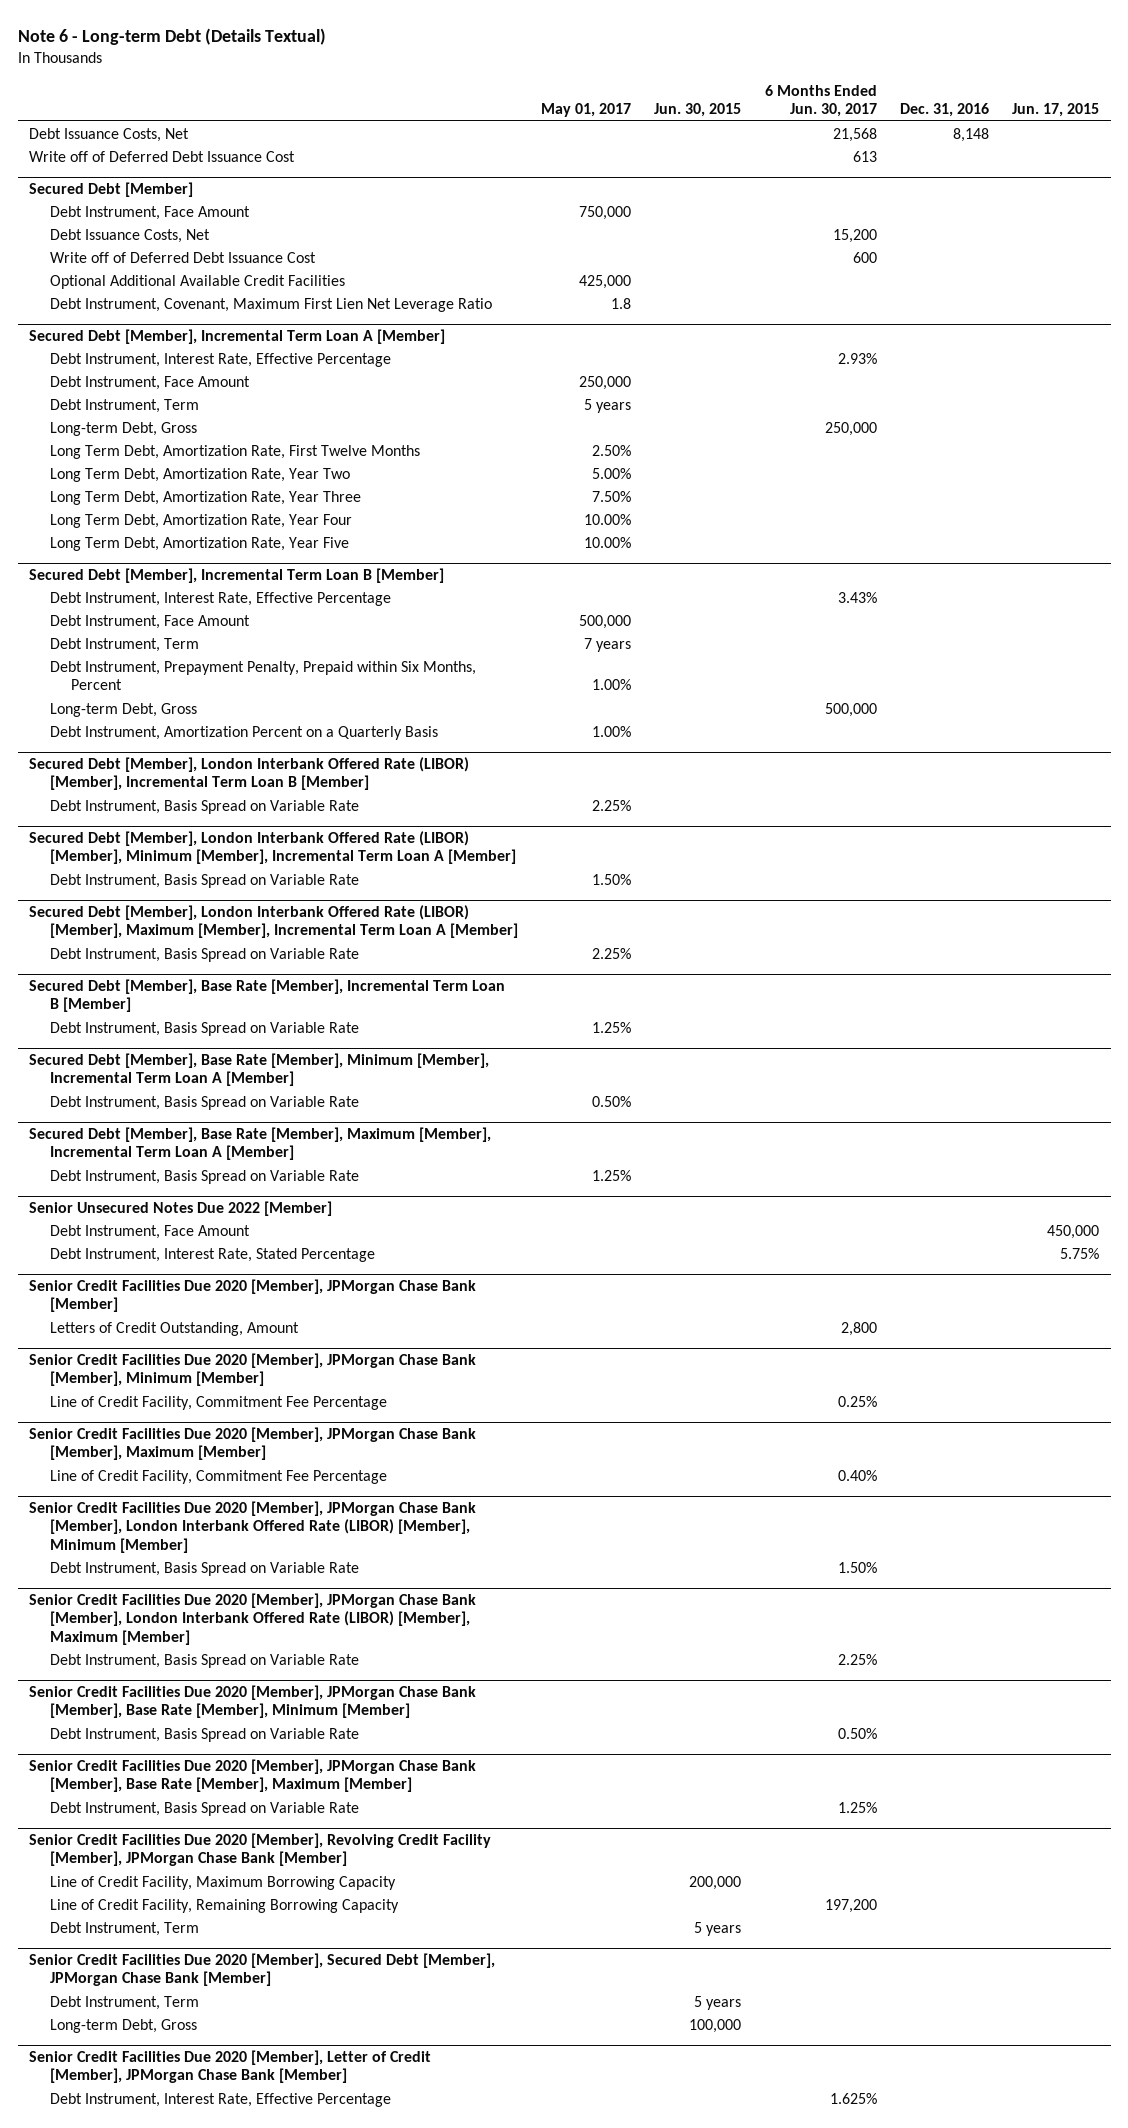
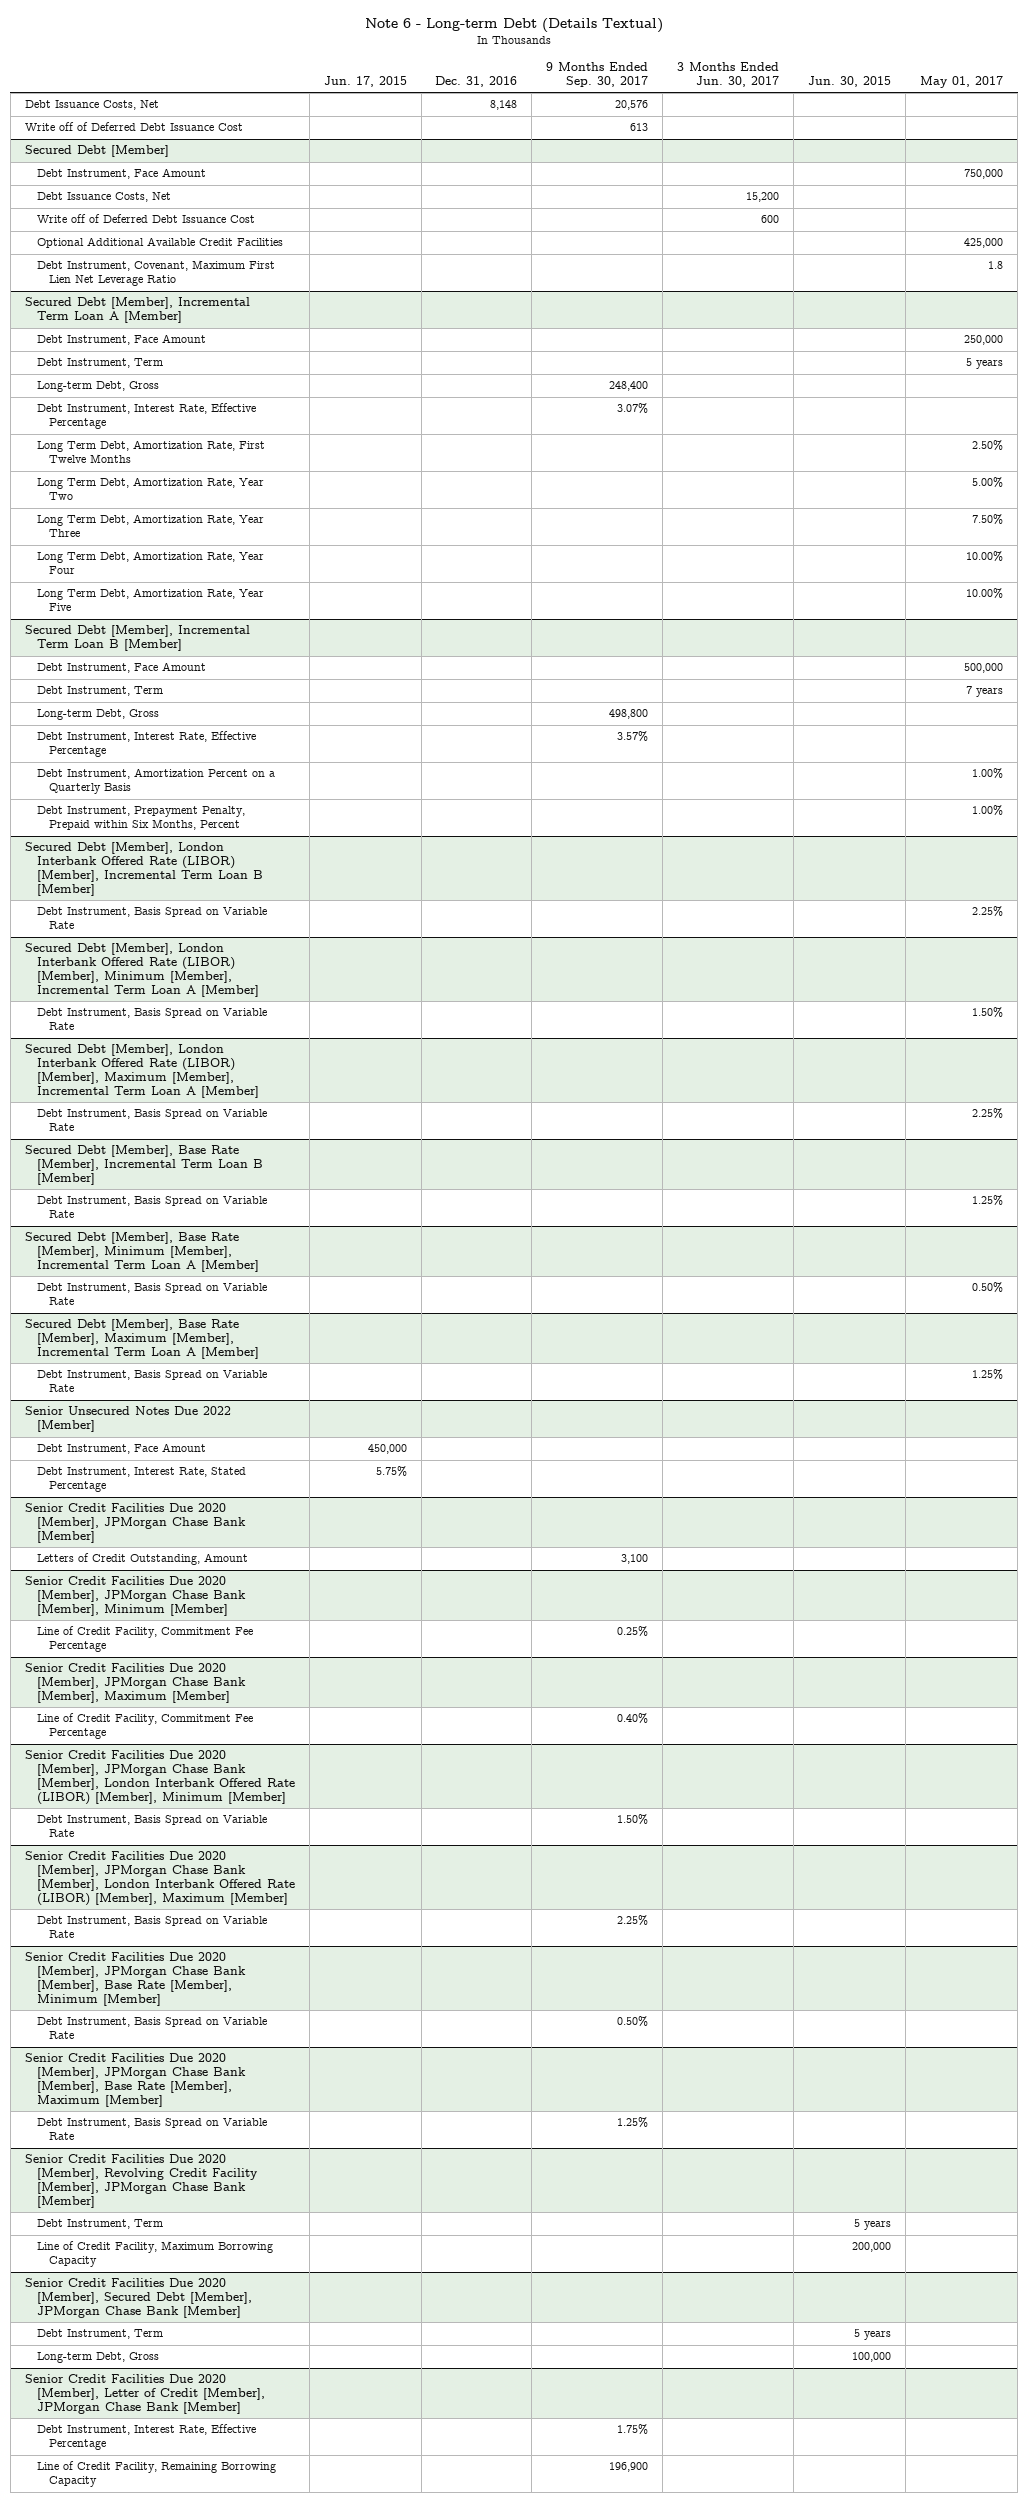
[764,84,877,118] 6 Months Ended Jun. 30, 2017 -> none
none -> [546,61,649,87] 9 Months Ended Sep. 30, 2017
none -> [677,61,780,87] 3 Months Ended Jun. 30, 2017
[50,352,392,367] Debt Instrument, Interest Rate, Effective Percentage -> [36,403,256,430] Debt Instrument, Interest Rate, Effective Percentage
[50,591,392,606] Debt Instrument, Interest Rate, Effective Percentage -> [36,731,256,758] Debt Instrument, Interest Rate, Effective Percentage
[50,660,477,691] Debt Instrument, Prepayment Penalty, Prepaid within Six Months, Percent -> [36,806,245,831] Debt Instrument, Prepayment Penalty, Prepaid within Six Months, Percent
[50,1898,400,1913] Line of Credit Facility, Remaining Borrowing Capacity -> none
[50,1875,397,1890] Line of Credit Facility, Maximum Borrowing Capacity -> [36,2241,273,2268] Line of Credit Facility, Maximum Borrowing Capacity
none -> [36,2461,276,2488] Line of Credit Facility, Remaining Borrowing Capacity

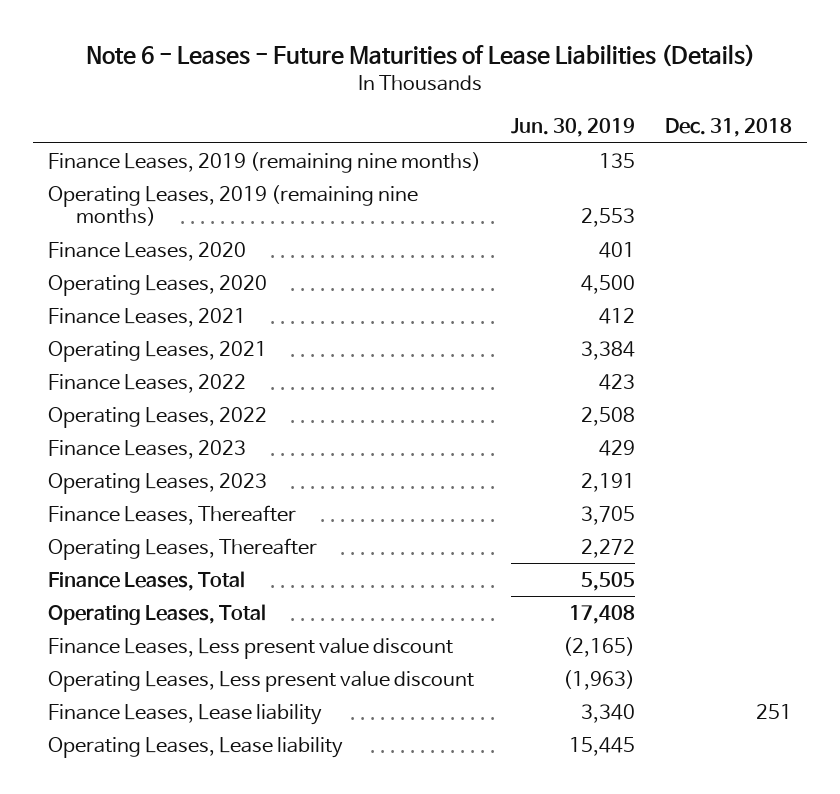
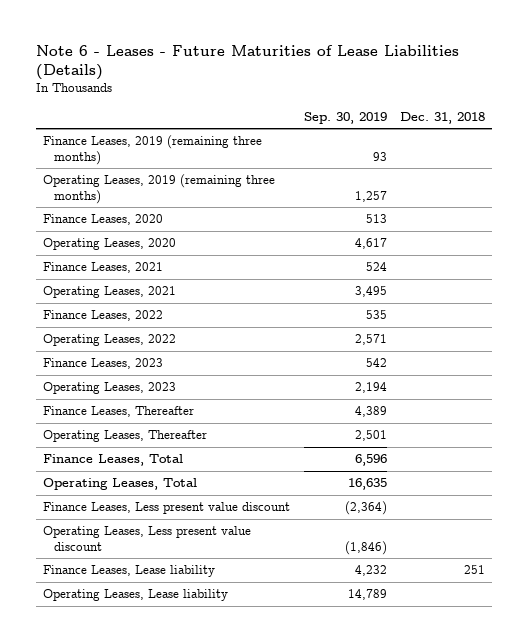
[511,117,636,137] Jun. 30, 2019 -> none
none -> [303,111,387,124] Sep. 30, 2019
[48,151,482,173] Finance Leases, 2019 (remaining nine months) -> [42,135,262,165] Finance Leases, 2019 (remaining three months)
[48,184,419,227] Operating Leases, 2019 (remaining nine months) -> [42,174,275,204] Operating Leases, 2019 (remaining three months)

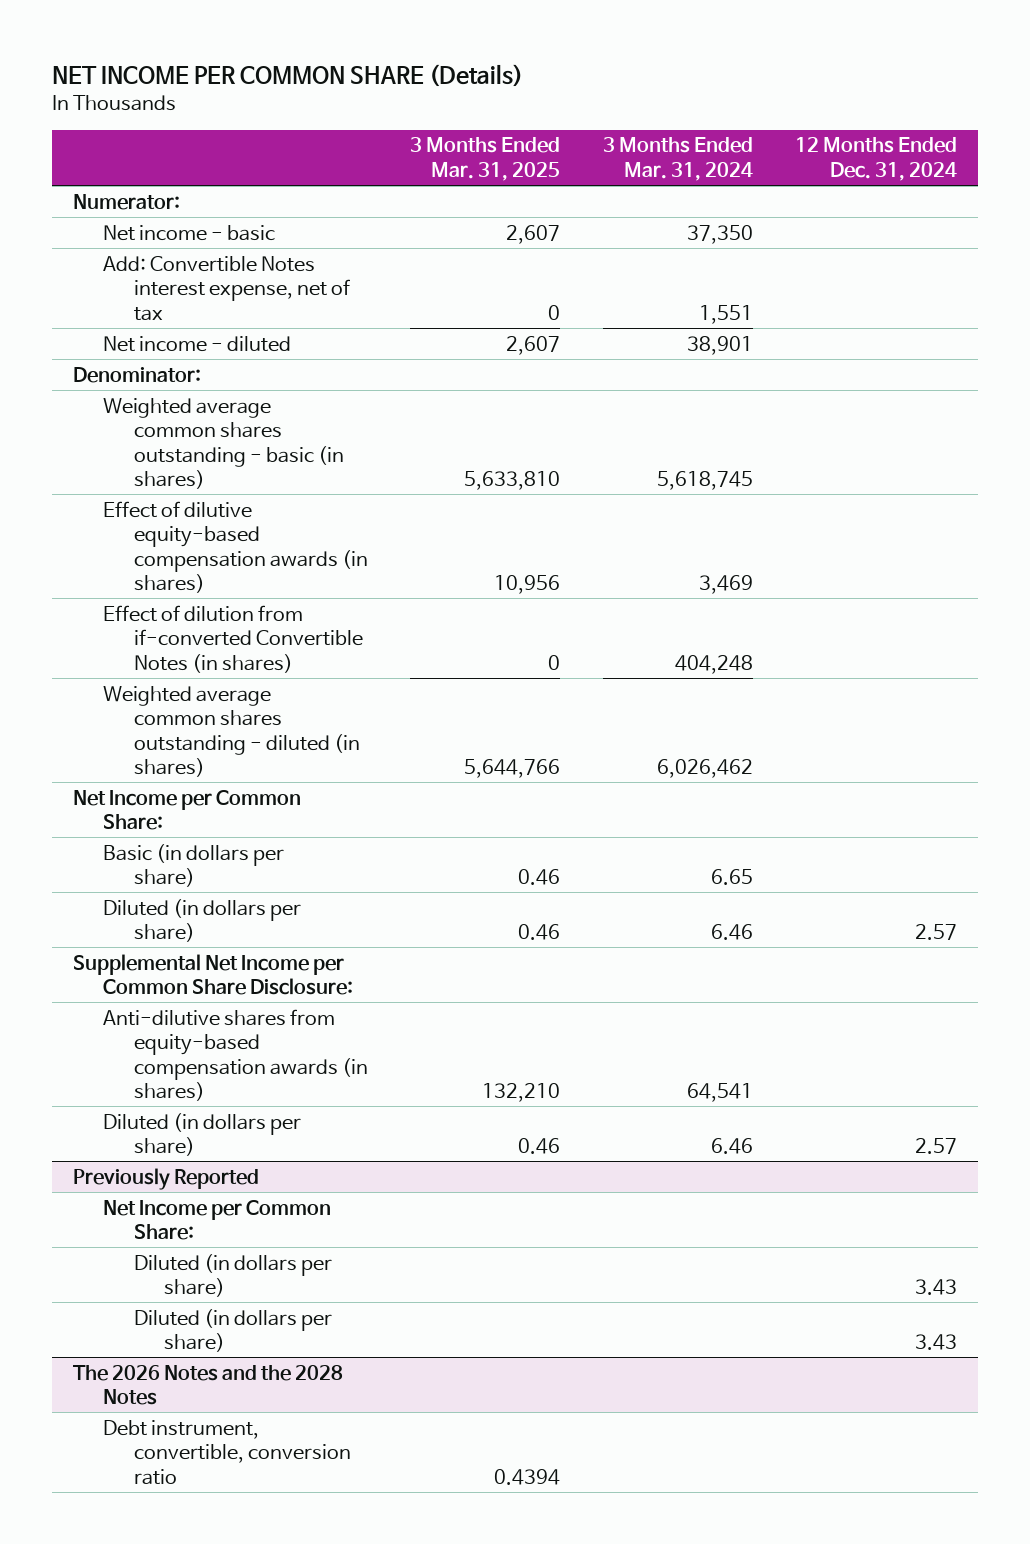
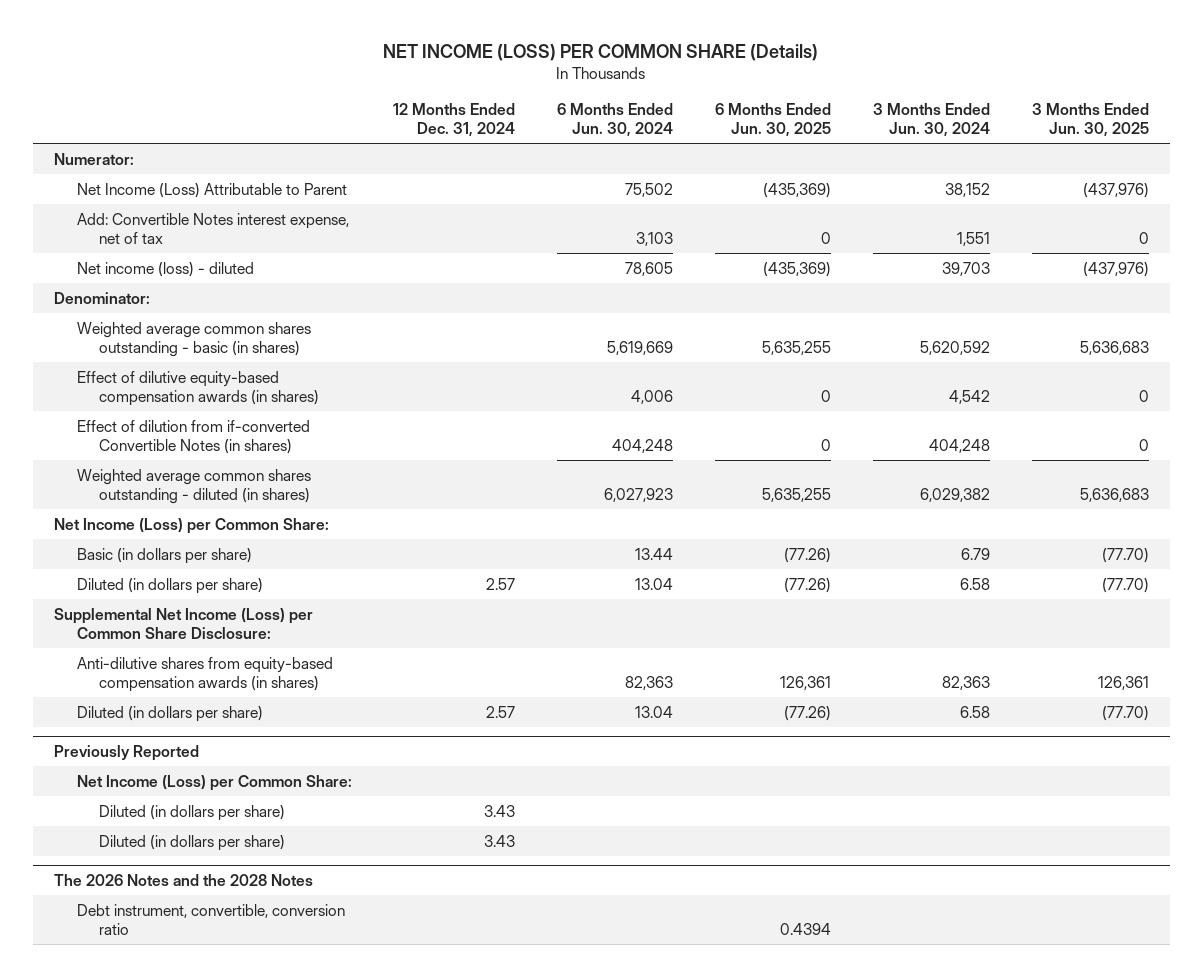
[51,63,523,87] NET INCOME PER COMMON SHARE (Details) -> [383,43,819,61] NET INCOME (LOSS) PER COMMON SHARE (Details)
[410,137,561,182] 3 Months Ended Mar. 31, 2025 -> none
[602,137,753,182] 3 Months Ended Mar. 31, 2024 -> none
none -> [557,103,674,138] 6 Months Ended Jun. 30, 2024
none -> [715,103,832,138] 6 Months Ended Jun. 30, 2025
none -> [872,103,990,138] 3 Months Ended Jun. 30, 2024
none -> [1031,103,1149,138] 3 Months Ended Jun. 30, 2025
[103,224,276,241] Net income - basic -> [76,182,347,198] Net Income (Loss) Attributable to Parent
[103,335,292,352] Net income - diluted -> [76,261,254,277] Net income (loss) - diluted
[72,789,301,831] Net Income per Common Share: -> [54,517,330,534] Net Income (Loss) per Common Share:
[72,953,354,996] Supplemental Net Income per Common Share Disclosure: -> [54,607,314,639] Supplemental Net Income (Loss) per Common Share Disclosure:
[103,1199,332,1241] Net Income per Common Share: -> [76,774,352,791] Net Income (Loss) per Common Share:

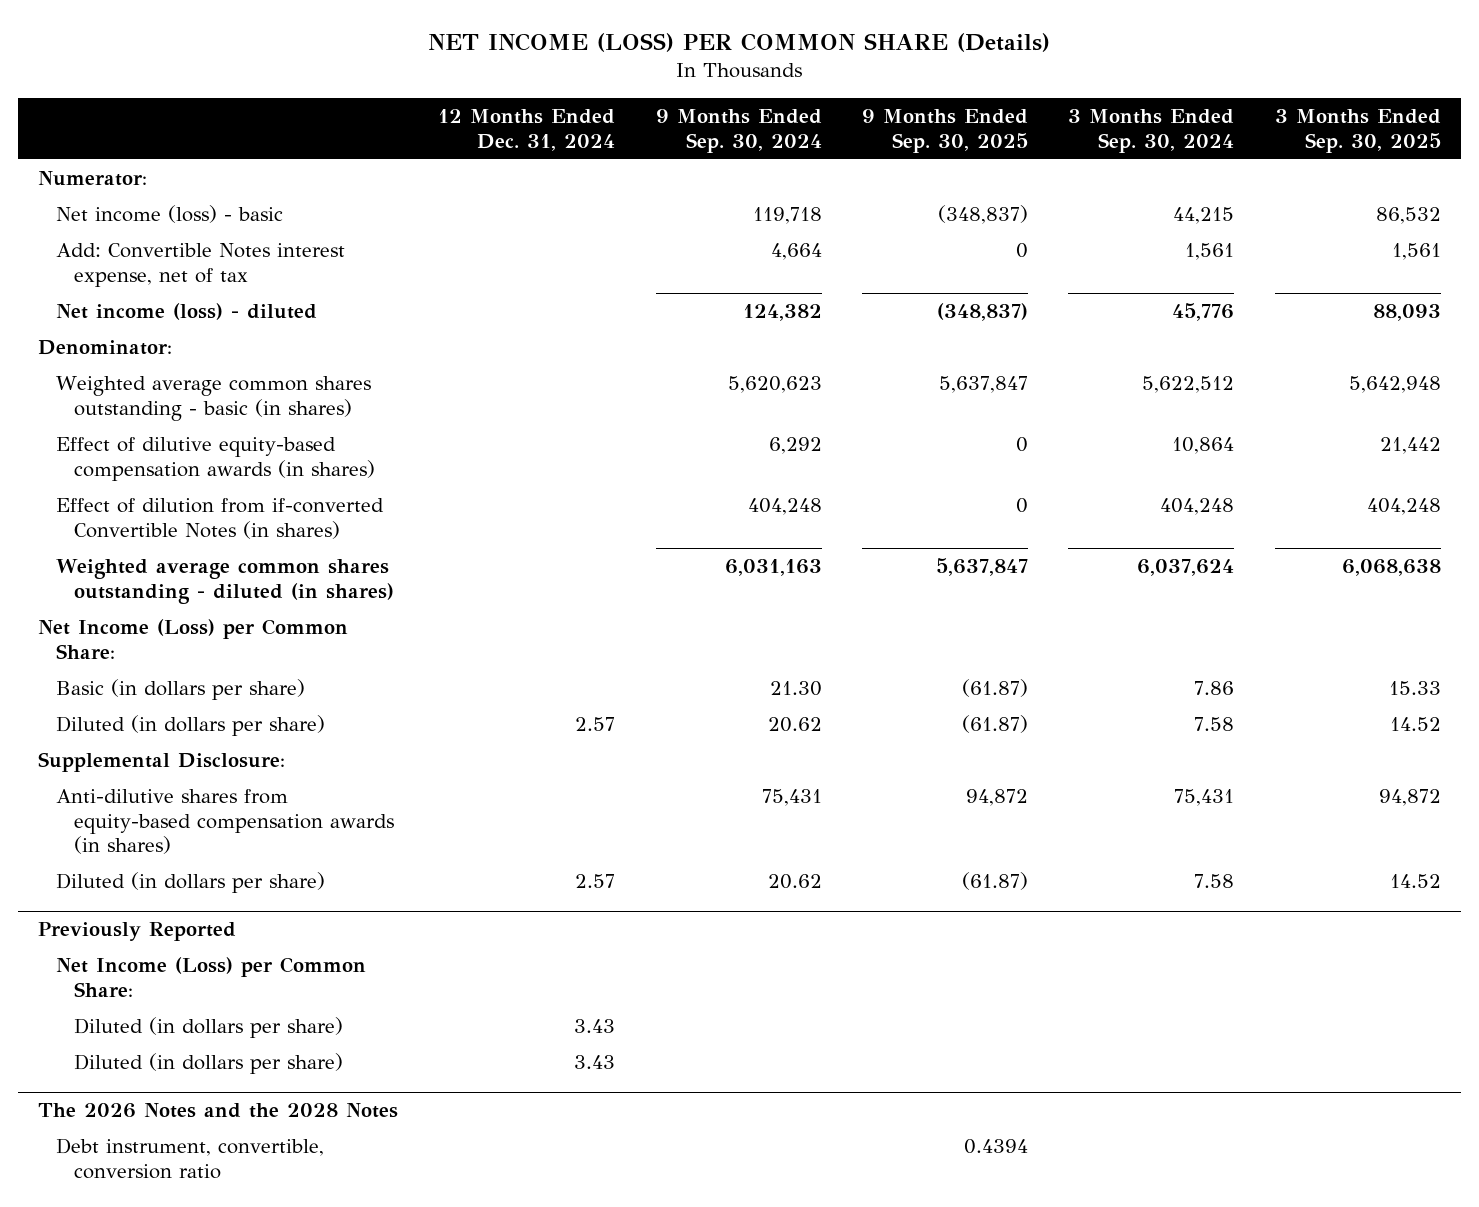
[557,103,674,138] 6 Months Ended Jun. 30, 2024 -> none
[715,103,832,138] 6 Months Ended Jun. 30, 2025 -> none
[872,103,990,138] 3 Months Ended Jun. 30, 2024 -> none
[1031,103,1149,138] 3 Months Ended Jun. 30, 2025 -> none
none -> [655,109,822,153] 9 Months Ended Sep. 30, 2024
none -> [862,109,1029,153] 9 Months Ended Sep. 30, 2025
none -> [1068,109,1235,153] 3 Months Ended Sep. 30, 2024
none -> [1274,109,1441,153] 3 Months Ended Sep. 30, 2025
[76,182,347,198] Net Income (Loss) Attributable to Parent -> [56,205,284,224] Net income (loss) - basic
[54,607,314,639] Supplemental Net Income (Loss) per Common Share Disclosure: -> [37,752,285,773] Supplemental Disclosure:

